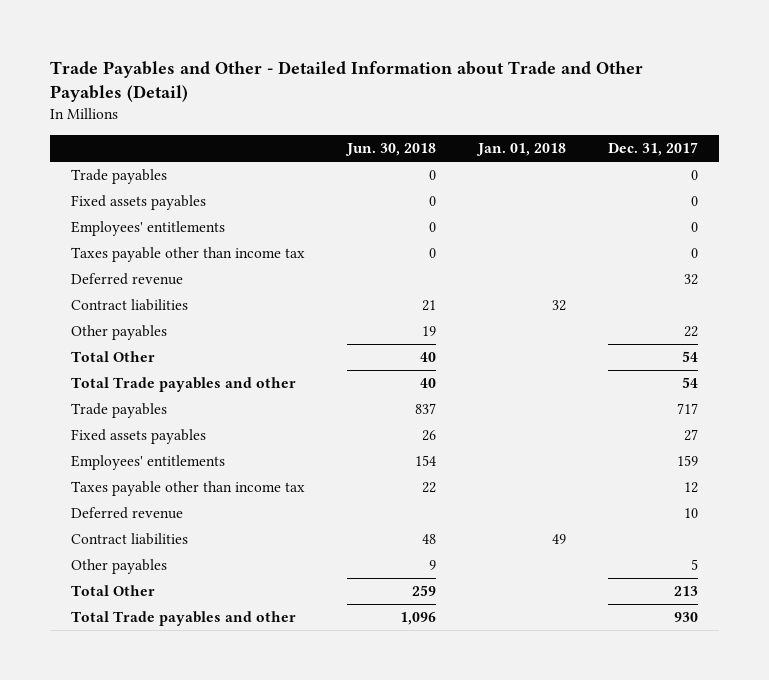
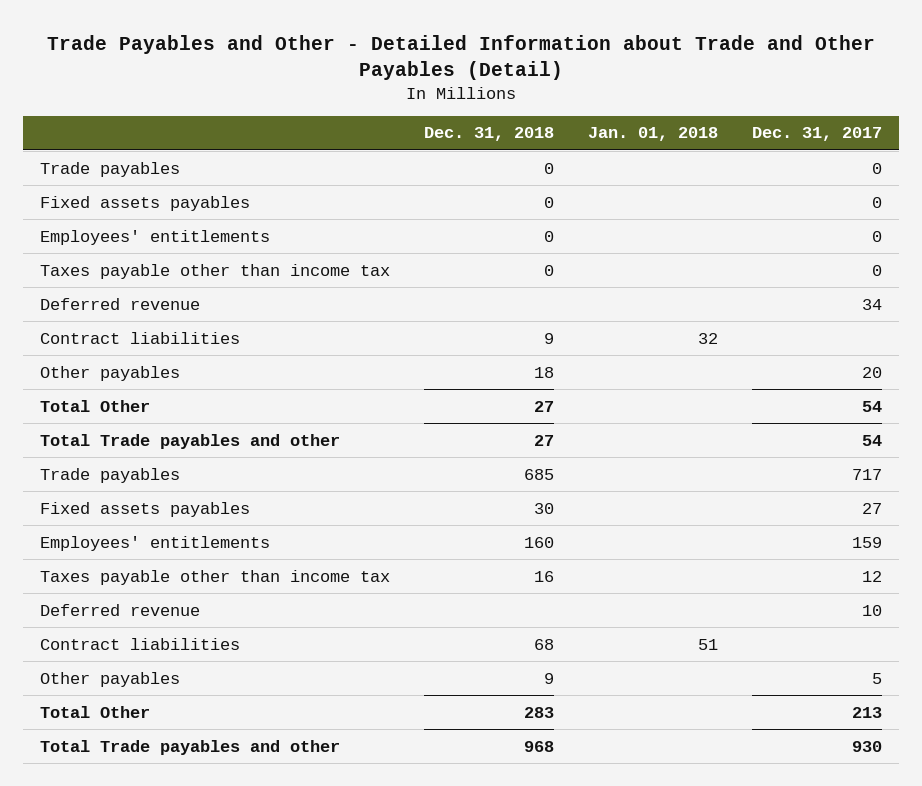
[344,142,436,156] Jun. 30, 2018 -> none
none -> [424,127,555,142] Dec. 31, 2018
[683,274,698,286] 32 -> [861,298,882,310] 34
[683,326,698,338] 22 -> [861,366,882,378] 20
[551,534,566,545] 49 -> [697,638,718,650] 51

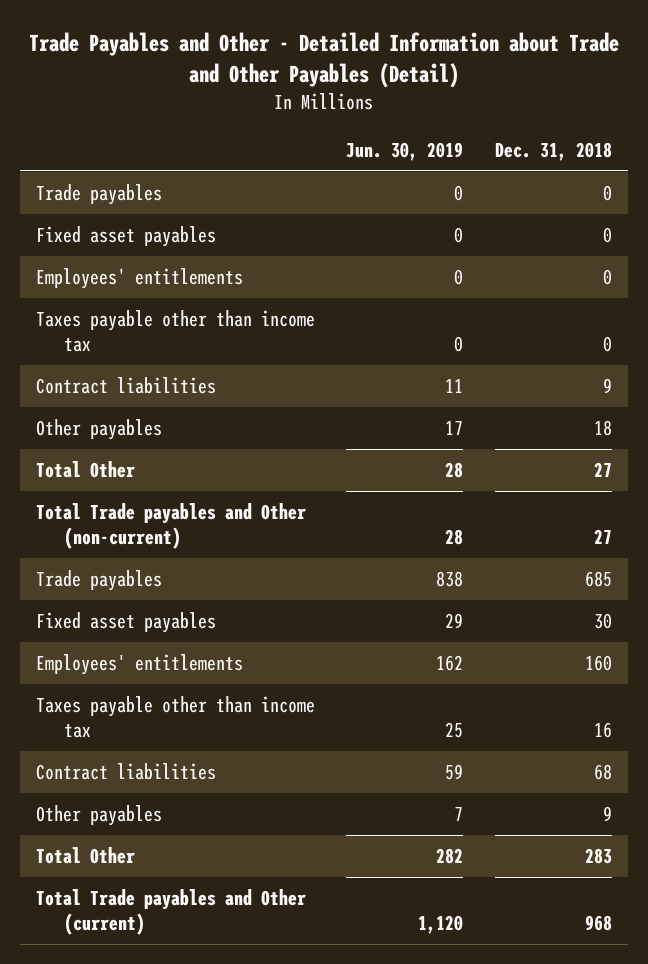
[587,127,718,142] Jan. 01, 2018 -> none
[751,127,882,142] Dec. 31, 2017 -> none
none -> [346,141,464,161] Jun. 30, 2019
[40,195,251,211] Fixed assets payables -> [35,225,216,247] Fixed asset payables
[40,297,201,310] Deferred revenue -> none
[40,433,341,449] Total Trade payables and other -> [35,502,306,550] Total Trade payables and Other (non-current)
[40,501,251,517] Fixed assets payables -> [35,611,216,633] Fixed asset payables
[40,603,201,616] Deferred revenue -> none
[40,739,341,755] Total Trade payables and other -> [35,888,306,936] Total Trade payables and Other (current)

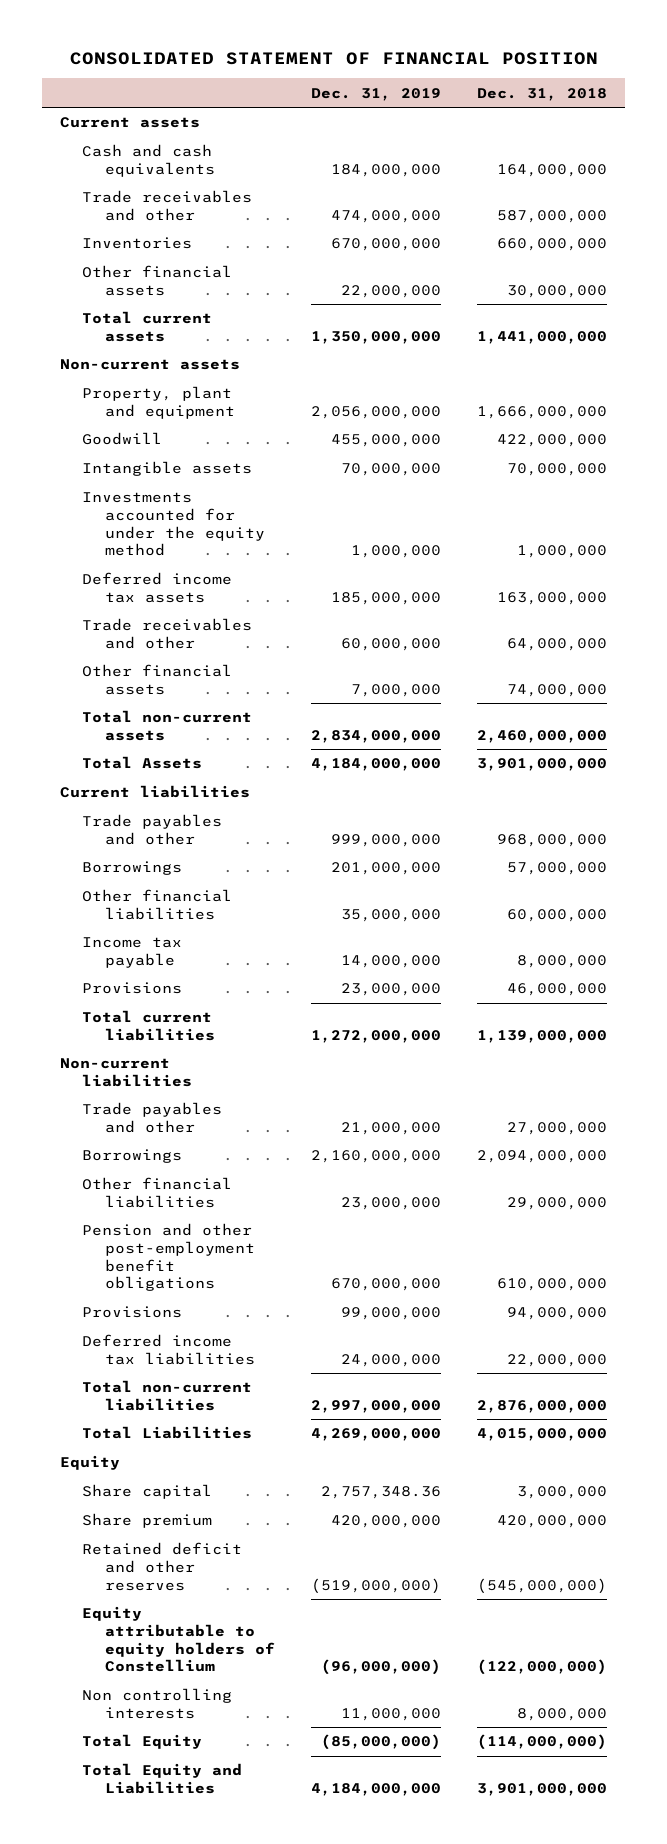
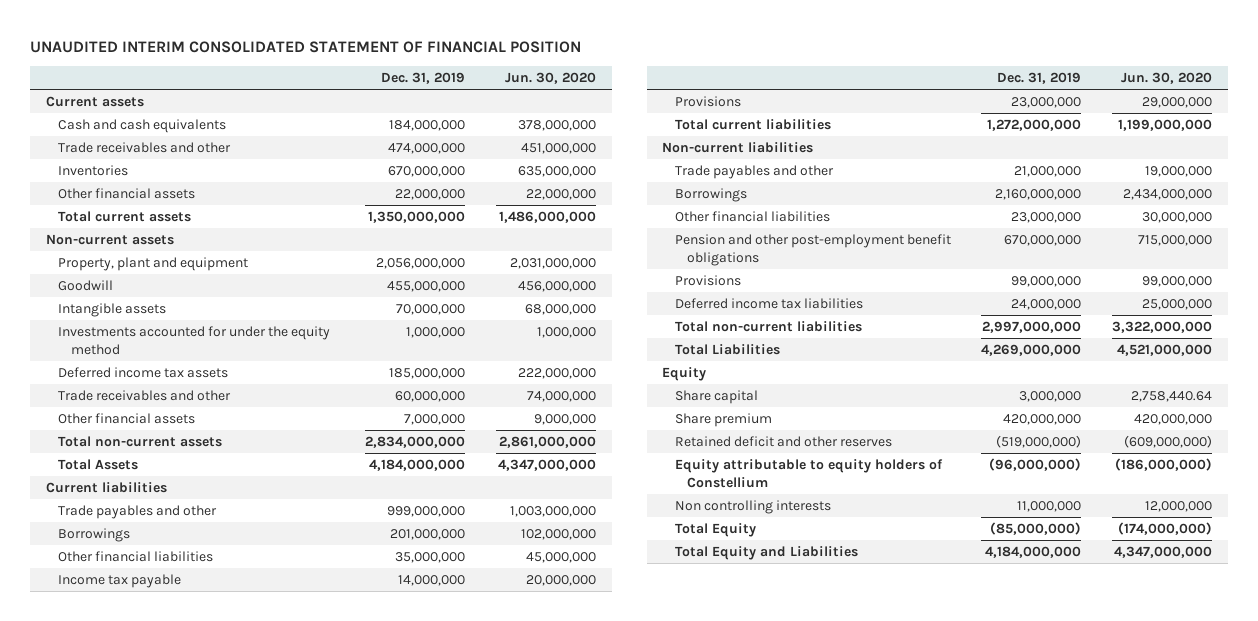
[69,52,598,66] CONSOLIDATED STATEMENT OF FINANCIAL POSITION -> [30,41,582,54] UNAUDITED INTERIM CONSOLIDATED STATEMENT OF FINANCIAL POSITION
[476,87,607,101] Dec. 31, 2018 -> none
none -> [505,72,597,85] Jun. 30, 2020
[320,1486,441,1500] 2,757,348.36 -> [1019,391,1082,403] 3,000,000

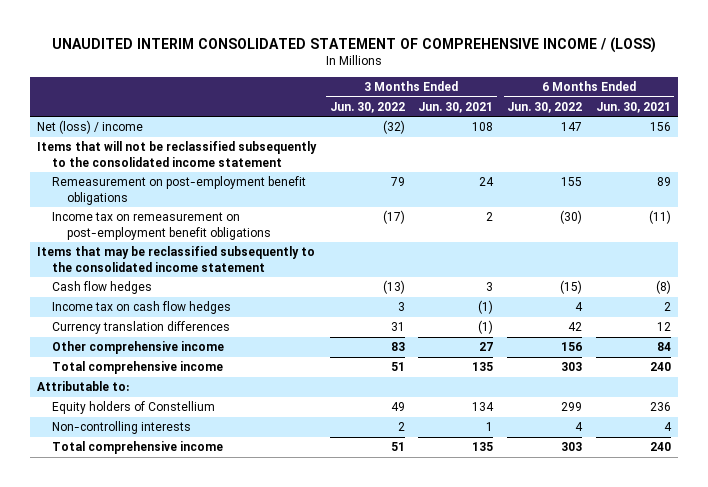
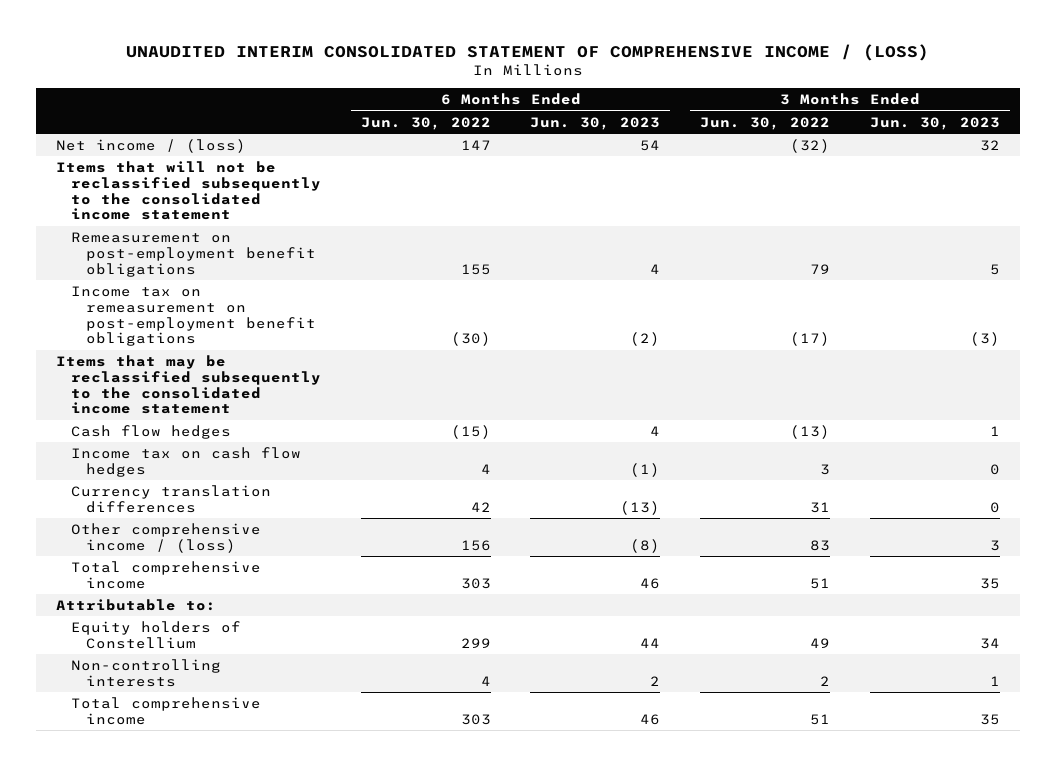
[418,101,494,113] Jun. 30, 2021 -> none
[596,101,672,113] Jun. 30, 2021 -> none
none -> [530,116,661,130] Jun. 30, 2023
none -> [870,116,1001,130] Jun. 30, 2023
[36,120,143,135] Net (loss) / income -> [55,138,246,153] Net income / (loss)
[51,341,224,355] Other comprehensive income -> [70,522,261,553] Other comprehensive income / (loss)

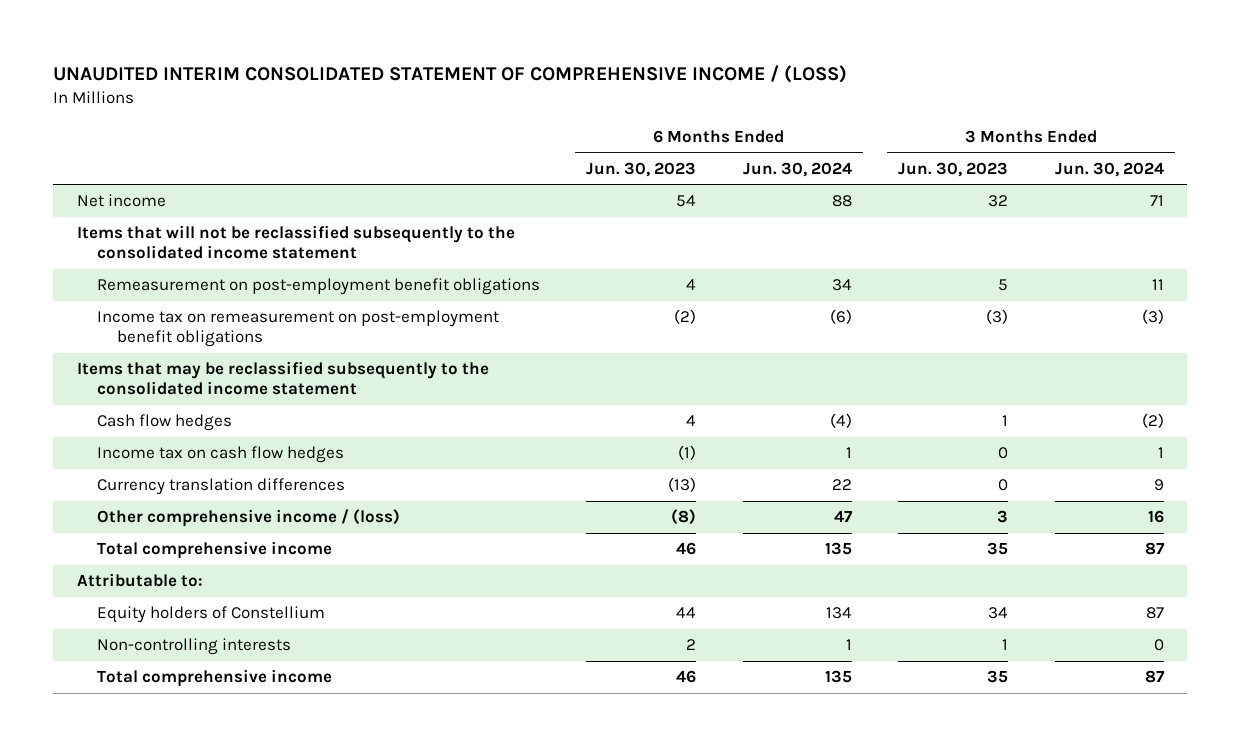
[360,116,491,130] Jun. 30, 2022 -> none
[700,116,831,130] Jun. 30, 2022 -> none
none -> [742,161,852,177] Jun. 30, 2024
none -> [1054,161,1164,177] Jun. 30, 2024
[55,138,246,153] Net income / (loss) -> [76,194,166,208] Net income

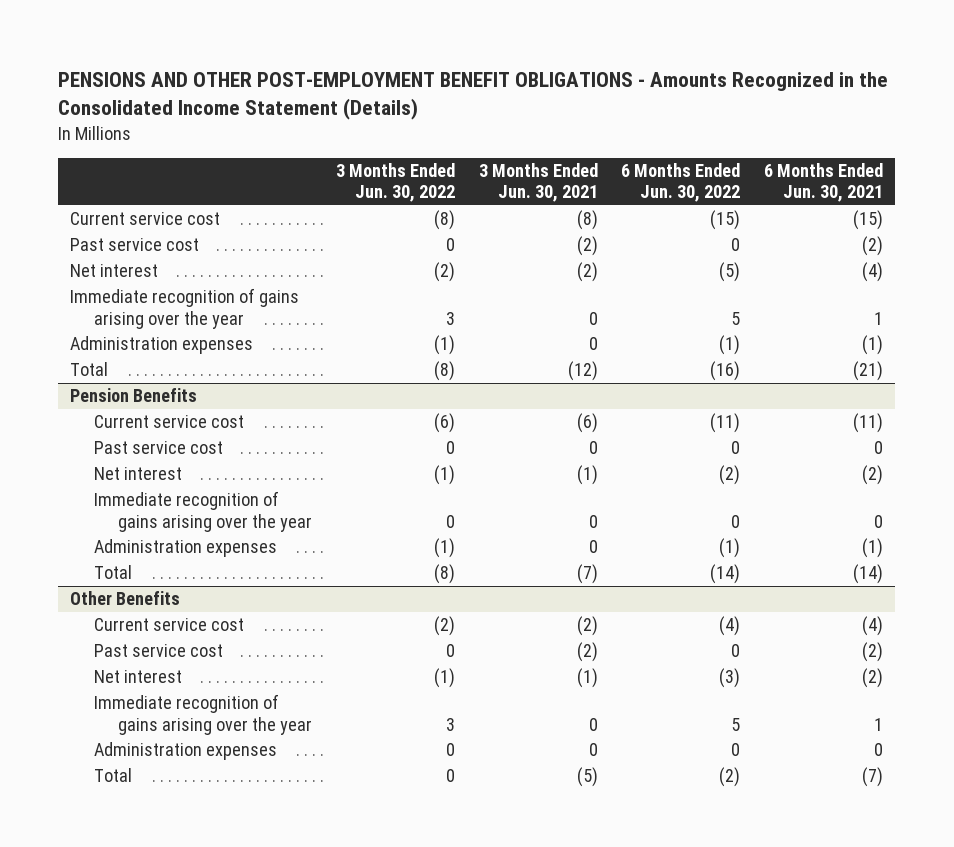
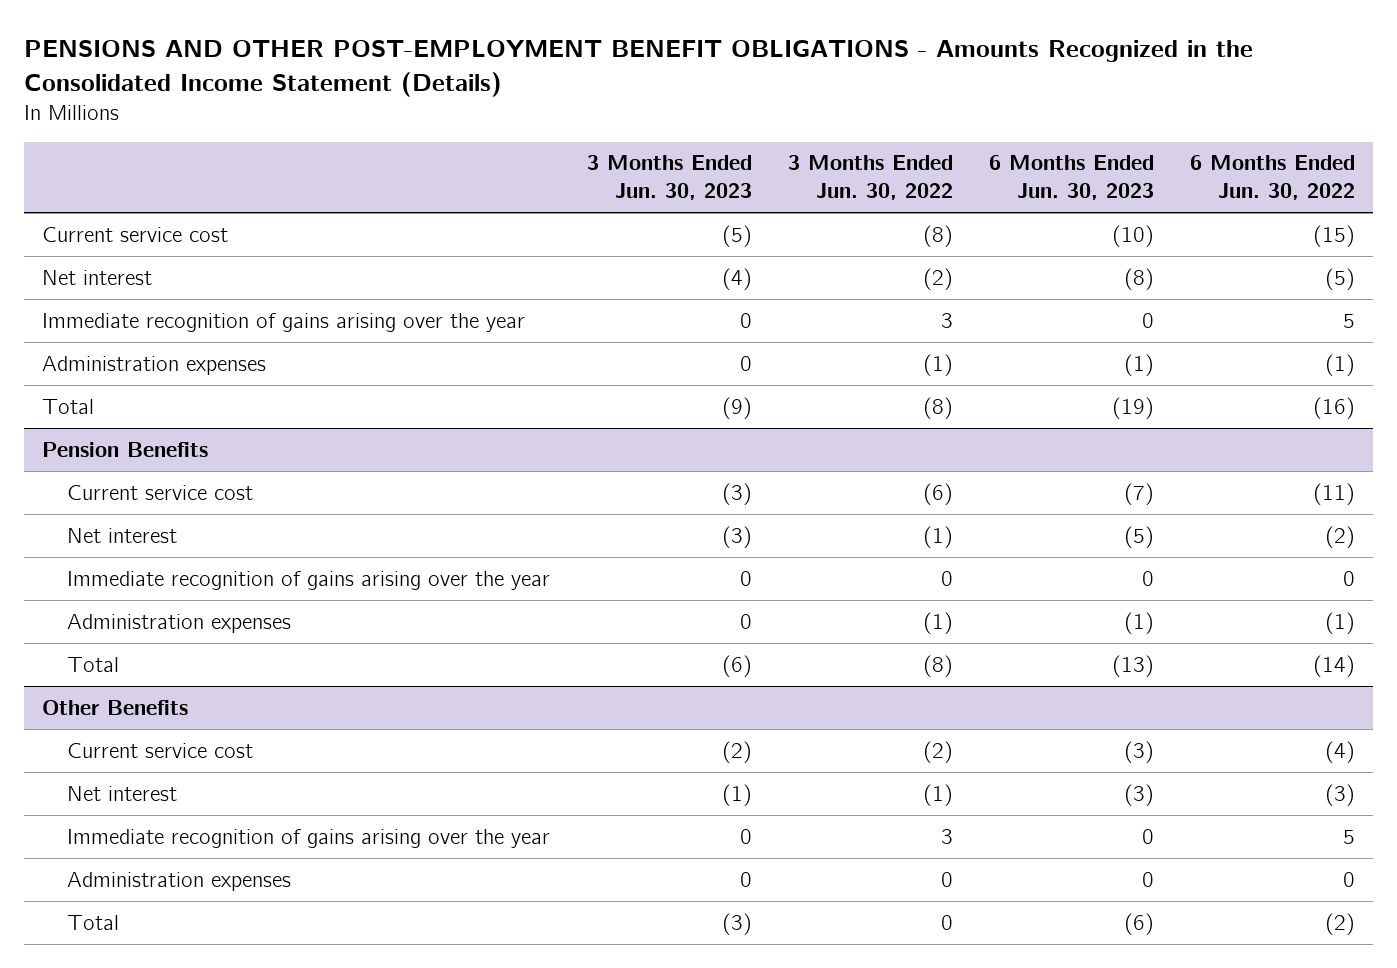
[478,163,598,203] 3 Months Ended Jun. 30, 2021 -> none
[764,163,884,203] 6 Months Ended Jun. 30, 2021 -> none
none -> [586,155,752,201] 3 Months Ended Jun. 30, 2023
none -> [988,155,1154,201] 6 Months Ended Jun. 30, 2023
[70,238,200,252] Past service cost -> none
[94,441,224,455] Past service cost -> none
[94,644,224,658] Past service cost -> none

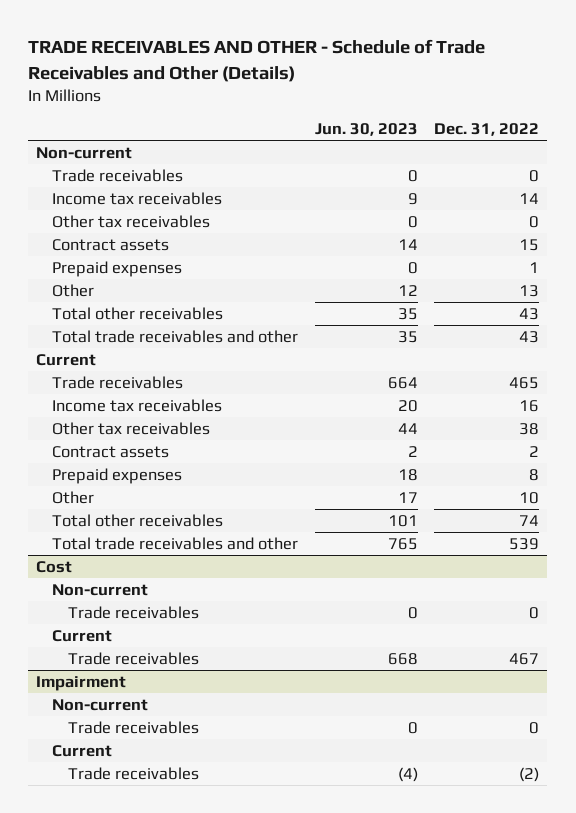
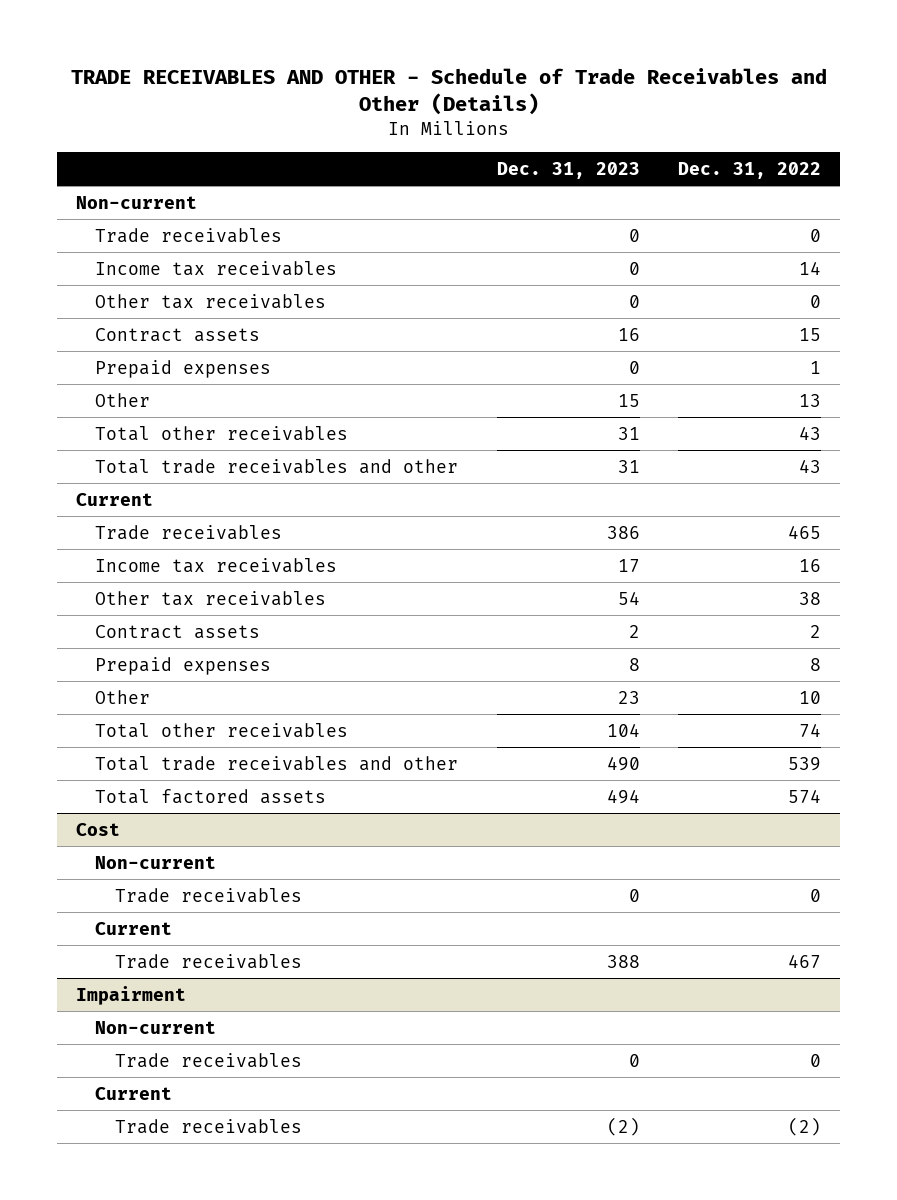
[314,122,418,136] Jun. 30, 2023 -> none
none -> [496,161,640,179] Dec. 31, 2023
none -> [95,788,327,804] Total factored assets

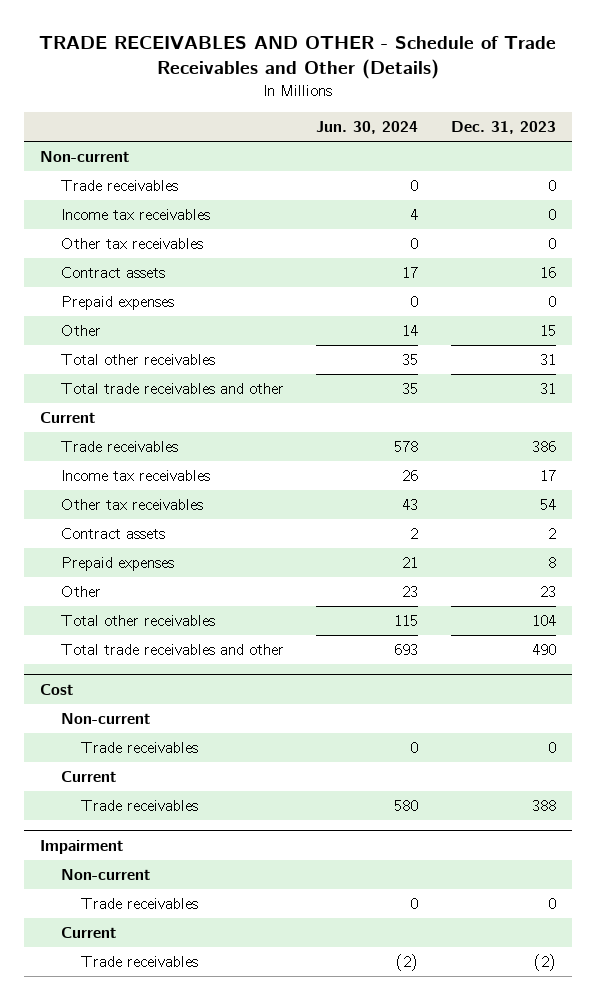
[678,161,822,179] Dec. 31, 2022 -> none
none -> [316,121,419,135] Jun. 30, 2024
[95,788,327,804] Total factored assets -> none

